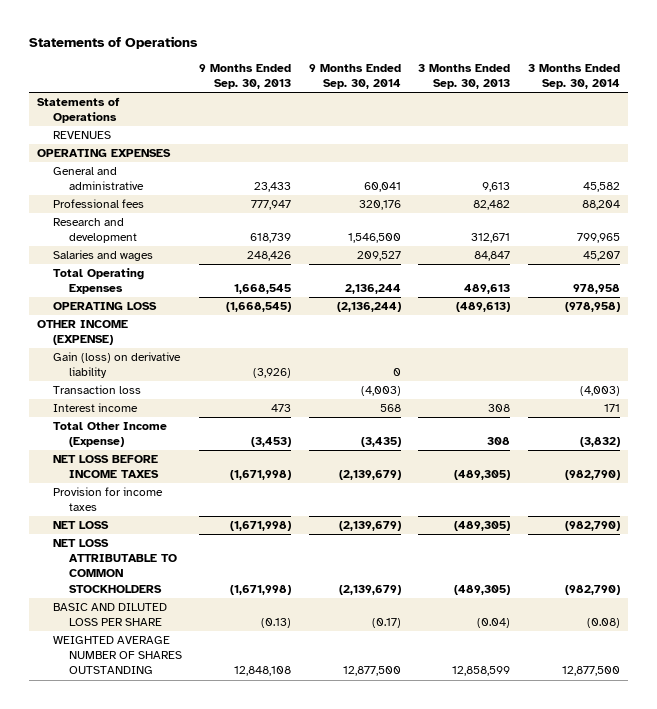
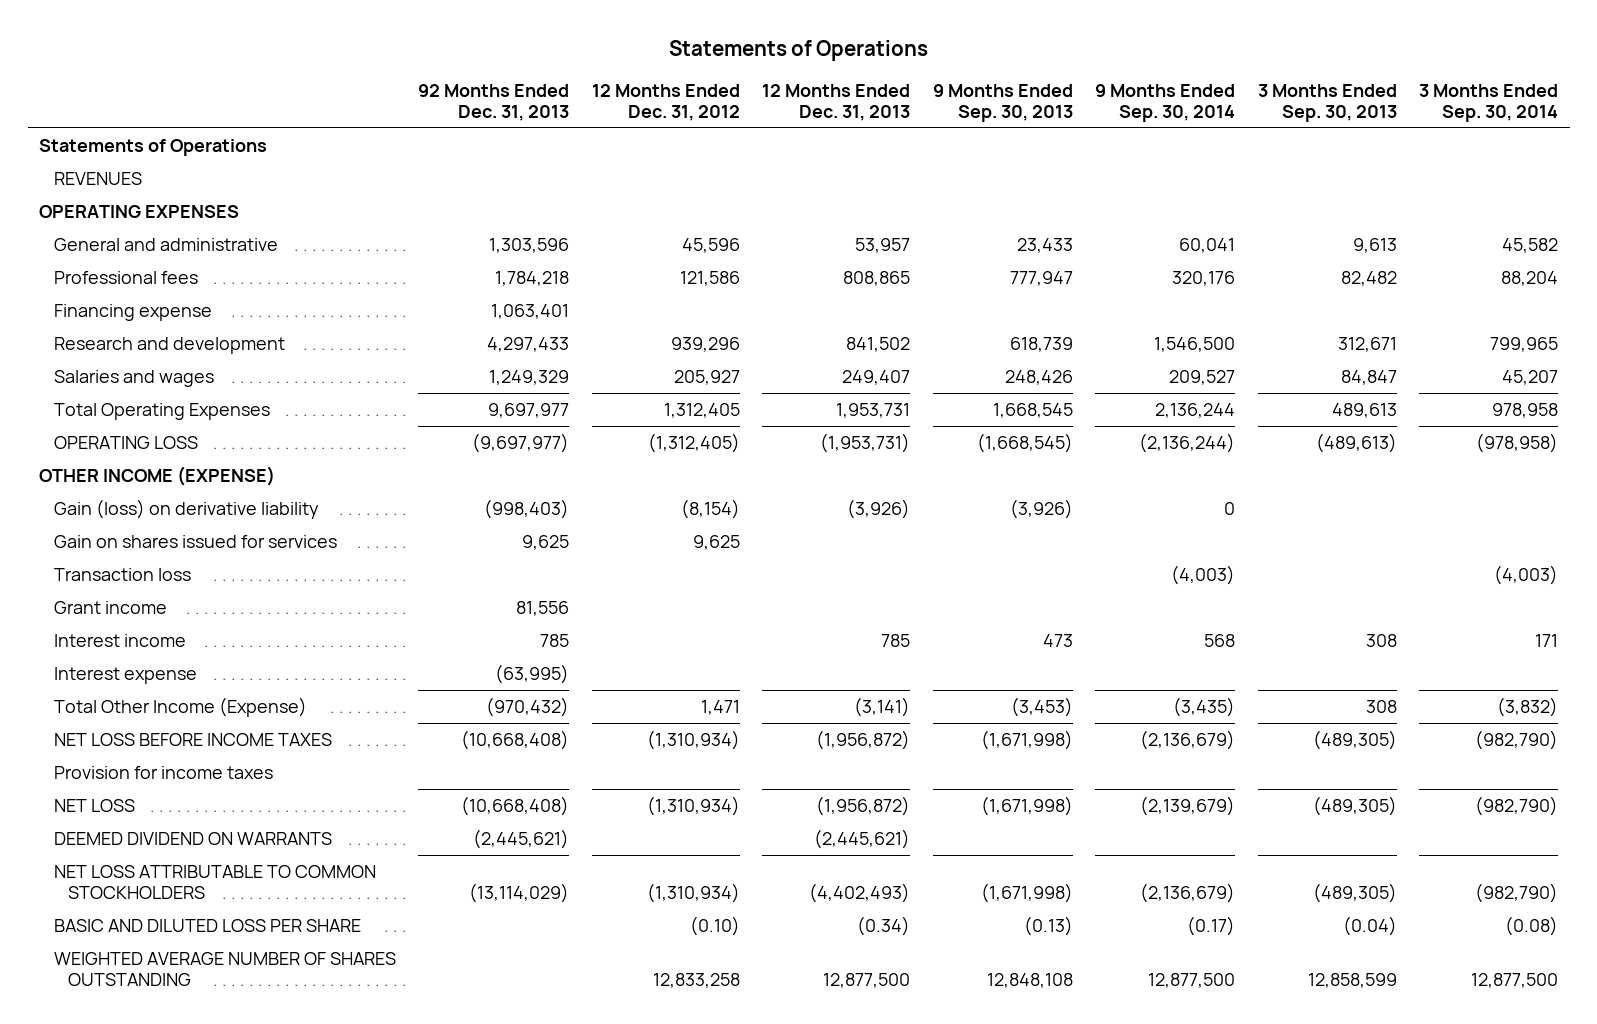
none -> [418,83,570,122] 92 Months Ended Dec. 31, 2013
none -> [591,83,740,122] 12 Months Ended Dec. 31, 2012
none -> [762,83,911,122] 12 Months Ended Dec. 31, 2013
none -> [53,303,212,321] Financing expense
none -> [53,534,337,548] Gain on shares issued for services
none -> [53,600,167,614] Grant income
none -> [53,666,197,684] Interest expense
[338,470,401,481] (2,139,679) -> [1140,729,1236,750] (2,136,679)
none -> [53,831,332,845] DEEMED DIVIDEND ON WARRANTS
[338,584,401,595] (2,139,679) -> [1140,883,1236,904] (2,136,679)

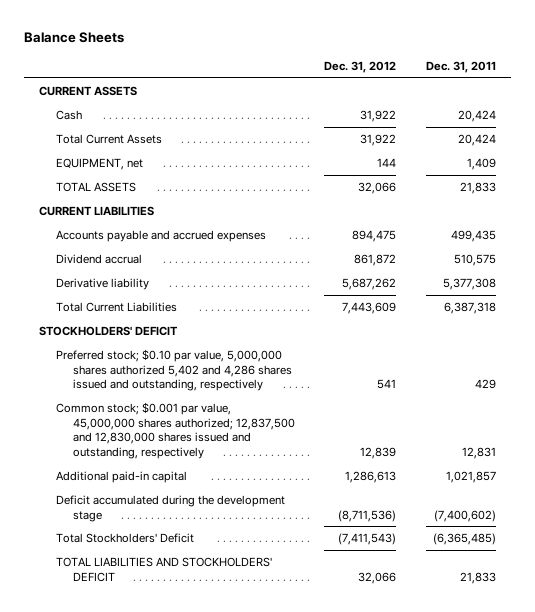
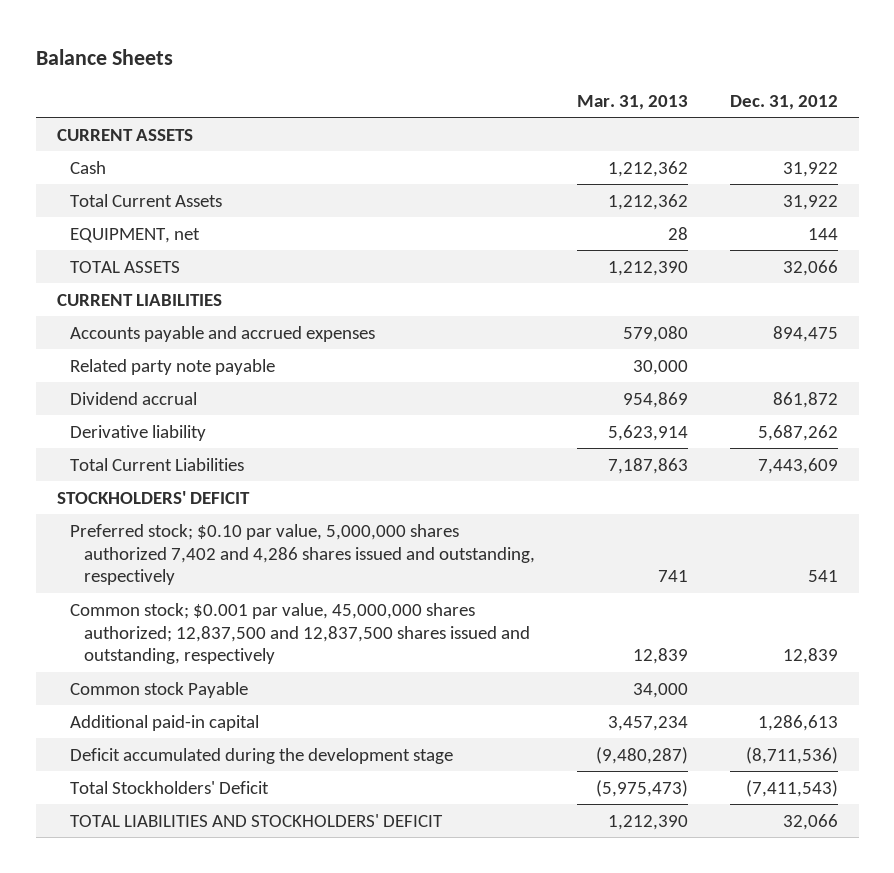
[425,61,496,74] Dec. 31, 2011 -> none
none -> [576,94,688,110] Mar. 31, 2013
none -> [70,358,276,375] Related party note payable
[55,349,292,392] Preferred stock; $0.10 par value, 5,000,000 shares authorized 5,402 and 4,286 shares issued and outstanding, respectively -> [70,523,535,586] Preferred stock; $0.10 par value, 5,000,000 shares authorized 7,402 and 4,286 shares issued and outstanding, respectively
[55,402,295,459] Common stock; $0.001 par value, 45,000,000 shares authorized; 12,837,500 and 12,830,000 shares issued and outstanding, respectively -> [70,602,530,665] Common stock; $0.001 par value, 45,000,000 shares authorized; 12,837,500 and 12,837,500 shares issued and outstanding, respectively
none -> [70,681,249,698] Common stock Payable

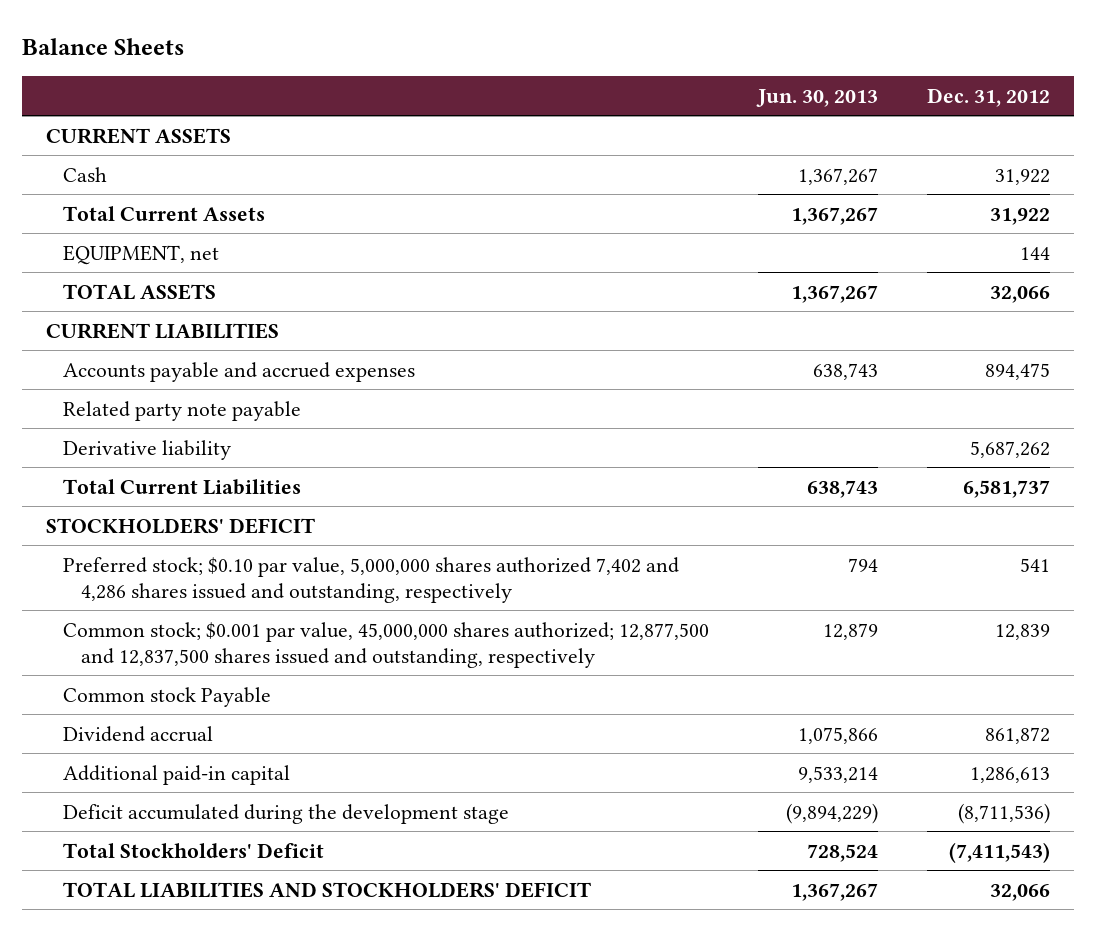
[576,94,688,110] Mar. 31, 2013 -> none
none -> [756,88,879,107] Jun. 30, 2013
[757,457,838,474] 7,443,609 -> [963,479,1051,498] 6,581,737
[70,602,530,665] Common stock; $0.001 par value, 45,000,000 shares authorized; 12,837,500 and 12,837,500 shares issued and outstanding, respectively -> [63,621,710,668] Common stock; $0.001 par value, 45,000,000 shares authorized; 12,877,500 and 12,837,500 shares issued and outstanding, respectively
[70,391,198,405] Dividend accrual -> [63,725,214,742] Dividend accrual

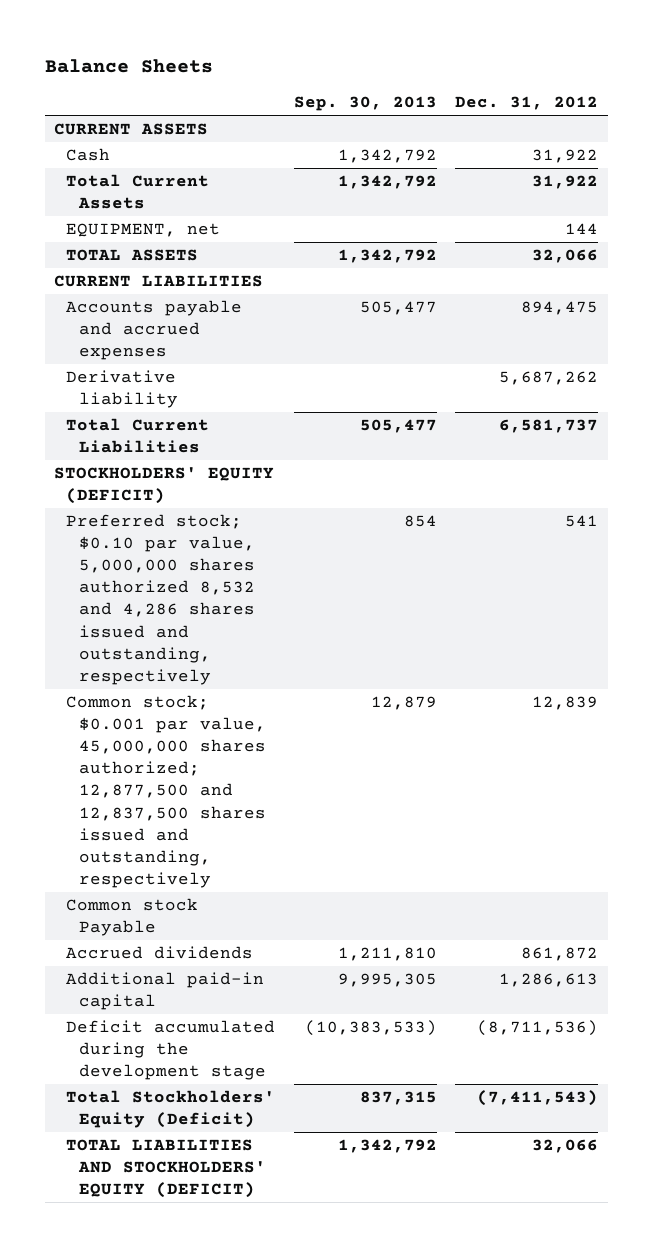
[756,88,879,107] Jun. 30, 2013 -> none
none -> [293,96,437,112] Sep. 30, 2013
[63,400,302,421] Related party note payable -> none
[46,517,316,534] STOCKHOLDERS' DEFICIT -> [54,467,275,505] STOCKHOLDERS' EQUITY (DEFICIT)
[63,556,680,603] Preferred stock; $0.10 par value, 5,000,000 shares authorized 7,402 and 4,286 shares issued and outstanding, respectively -> [66,514,255,685] Preferred stock; $0.10 par value, 5,000,000 shares authorized 8,532 and 4,286 shares issued and outstanding, respectively
[63,725,214,742] Dividend accrual -> [66,946,254,960] Accrued dividends
[63,842,325,858] Total Stockholders' Deficit -> [66,1090,276,1129] Total Stockholders' Equity (Deficit)
[63,881,592,898] TOTAL LIABILITIES AND STOCKHOLDERS' DEFICIT -> [66,1139,266,1199] TOTAL LIABILITIES AND STOCKHOLDERS' EQUITY (DEFICIT)

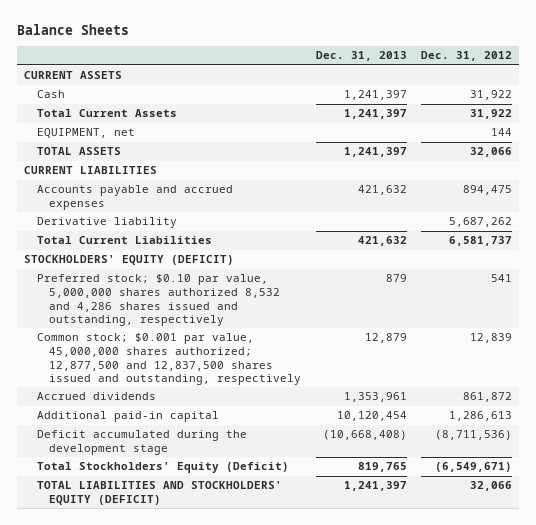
[293,96,437,112] Sep. 30, 2013 -> none
none -> [315,51,407,62] Dec. 31, 2013
[66,898,199,937] Common stock Payable -> none
[477,1090,599,1107] (7,411,543) -> [434,462,512,473] (6,549,671)

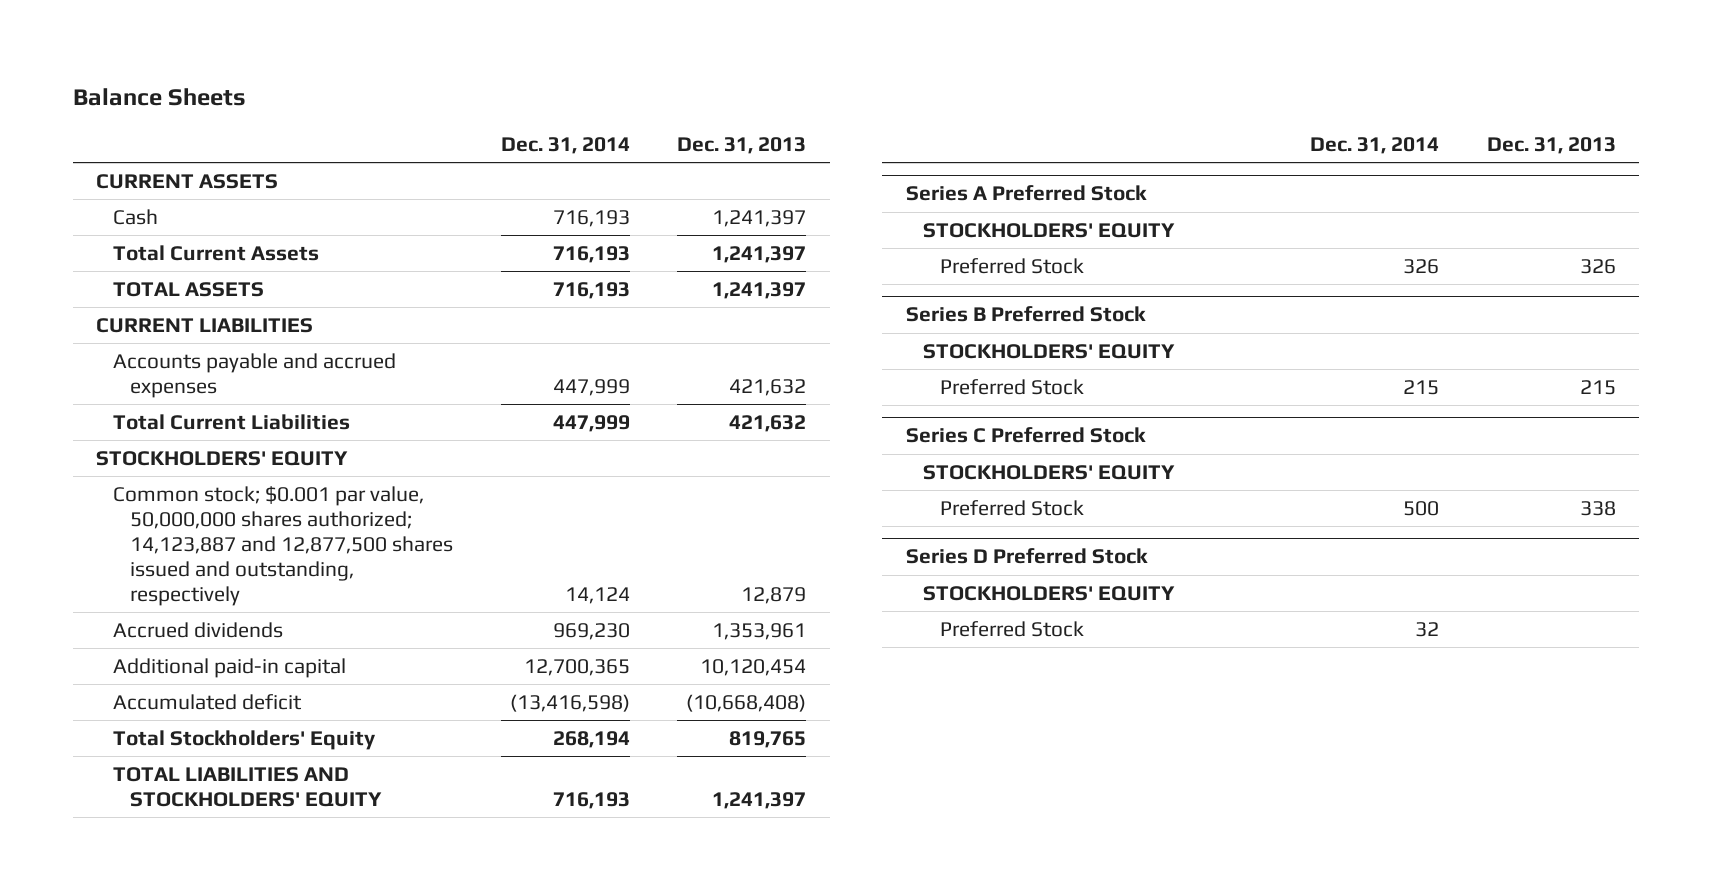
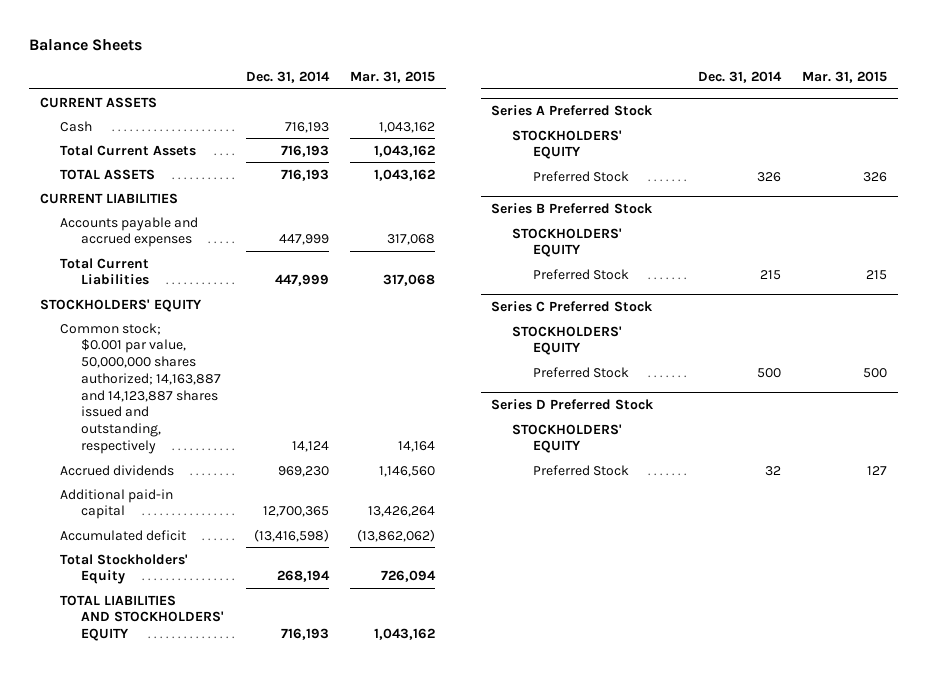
[677,136,807,154] Dec. 31, 2013 -> none
none -> [350,71,436,84] Mar. 31, 2015
[113,485,454,606] Common stock; $0.001 par value, 50,000,000 shares authorized; 14,123,887 and 12,877,500 shares issued and outstanding, respectively -> [60,322,222,454] Common stock; $0.001 par value, 50,000,000 shares authorized; 14,163,887 and 14,123,887 shares issued and outstanding, respectively

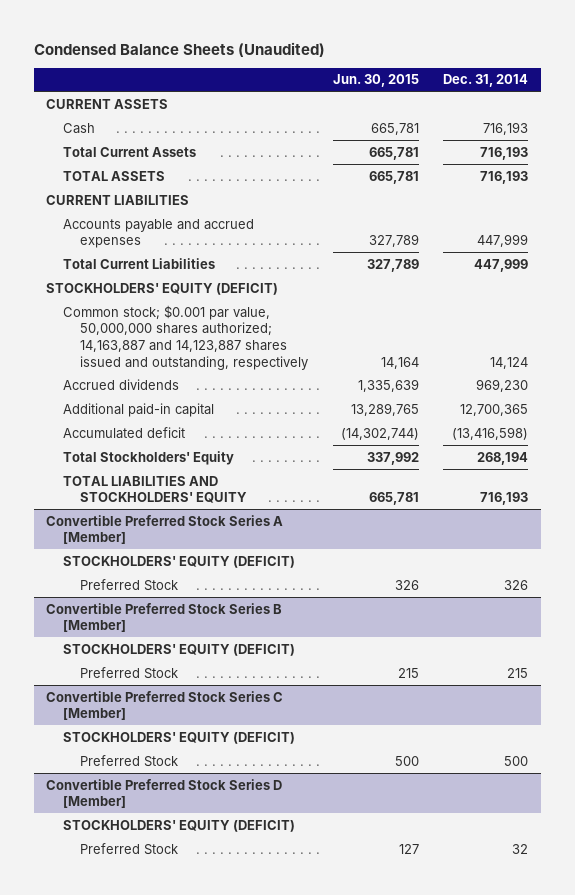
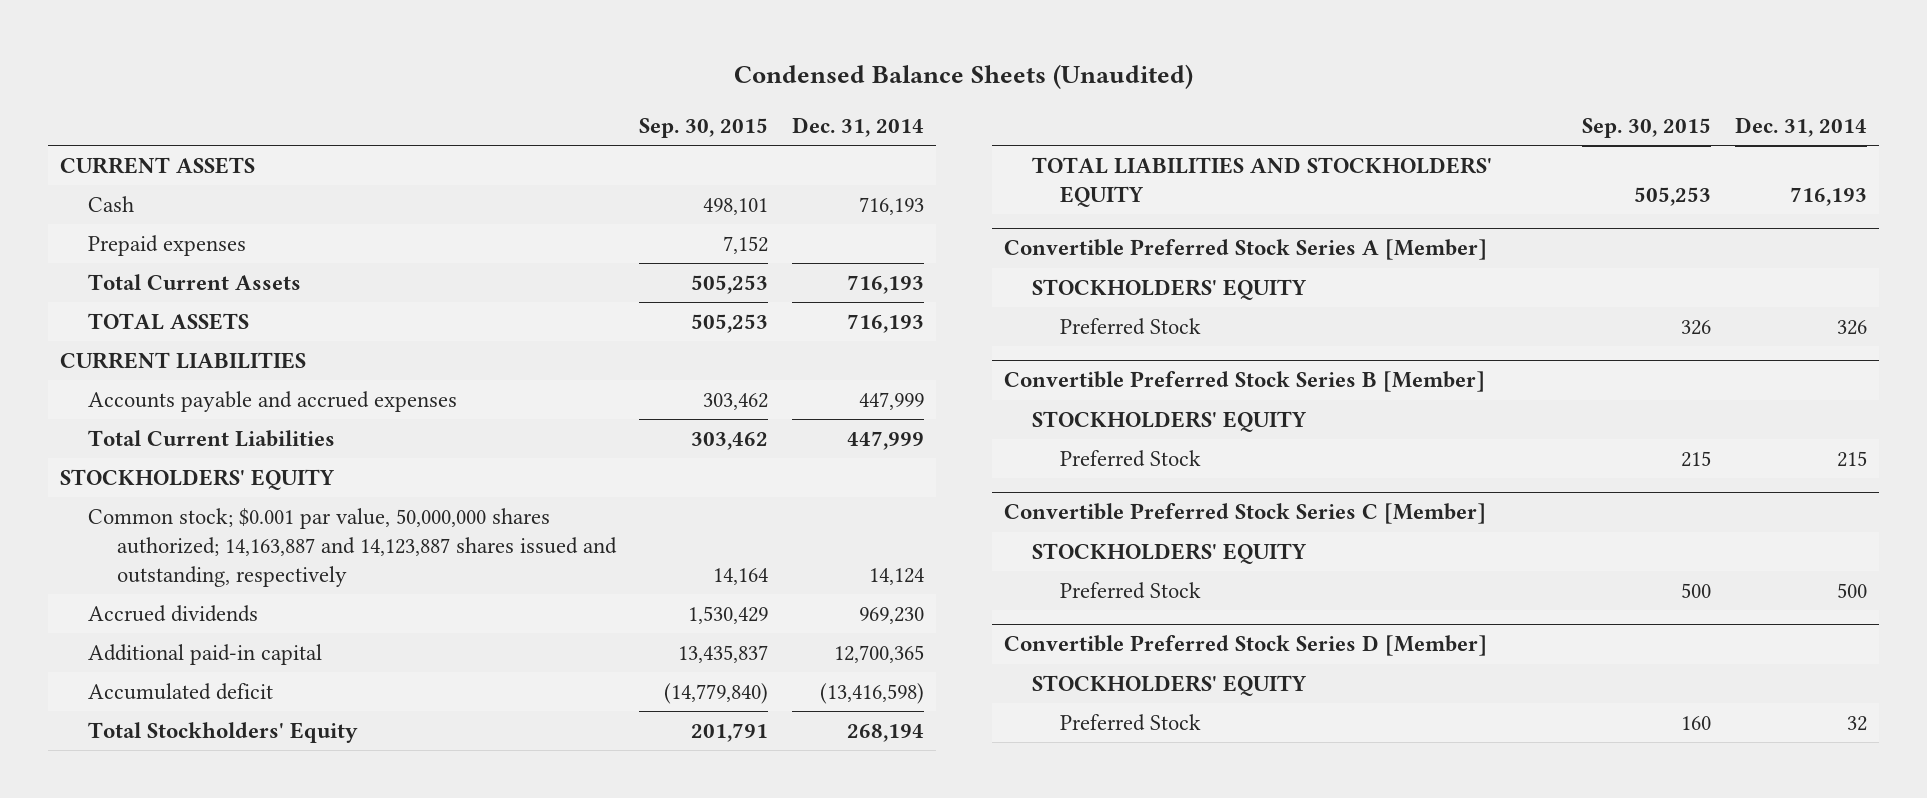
[332,74,419,88] Jun. 30, 2015 -> none
none -> [639,117,769,138] Sep. 30, 2015
none -> [88,234,247,256] Prepaid expenses
[46,282,279,295] STOCKHOLDERS' EQUITY (DEFICIT) -> [60,468,336,490] STOCKHOLDERS' EQUITY
[63,555,296,568] STOCKHOLDERS' EQUITY (DEFICIT) -> [1031,278,1307,300] STOCKHOLDERS' EQUITY
[63,643,296,656] STOCKHOLDERS' EQUITY (DEFICIT) -> [1031,410,1307,432] STOCKHOLDERS' EQUITY
[63,731,296,744] STOCKHOLDERS' EQUITY (DEFICIT) -> [1031,542,1307,564] STOCKHOLDERS' EQUITY
[63,819,296,832] STOCKHOLDERS' EQUITY (DEFICIT) -> [1031,674,1307,696] STOCKHOLDERS' EQUITY

